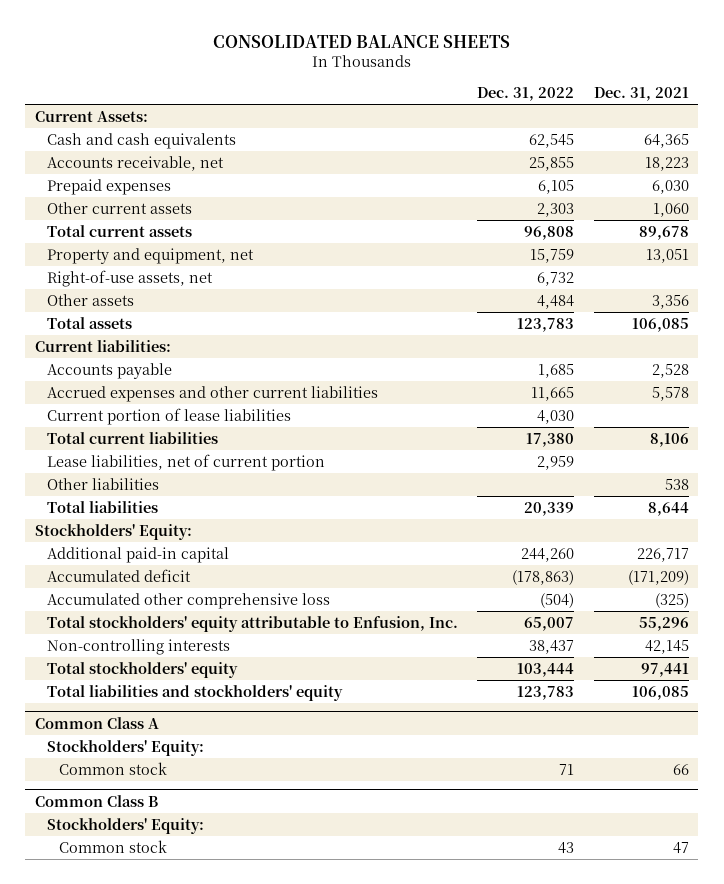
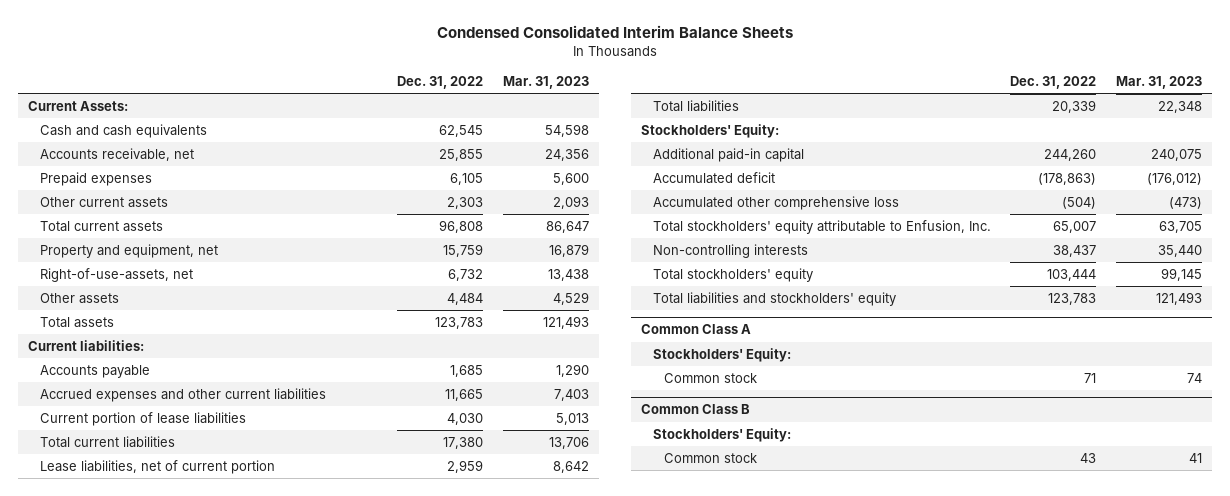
[212,34,510,48] CONSOLIDATED BALANCE SHEETS -> [436,25,793,39] Condensed Consolidated Interim Balance Sheets
[593,86,689,101] Dec. 31, 2021 -> none
none -> [502,75,589,89] Mar. 31, 2023
[47,269,214,287] Right-of-use assets, net -> [39,267,193,282] Right-of-use-assets, net
[47,477,160,490] Other liabilities -> none

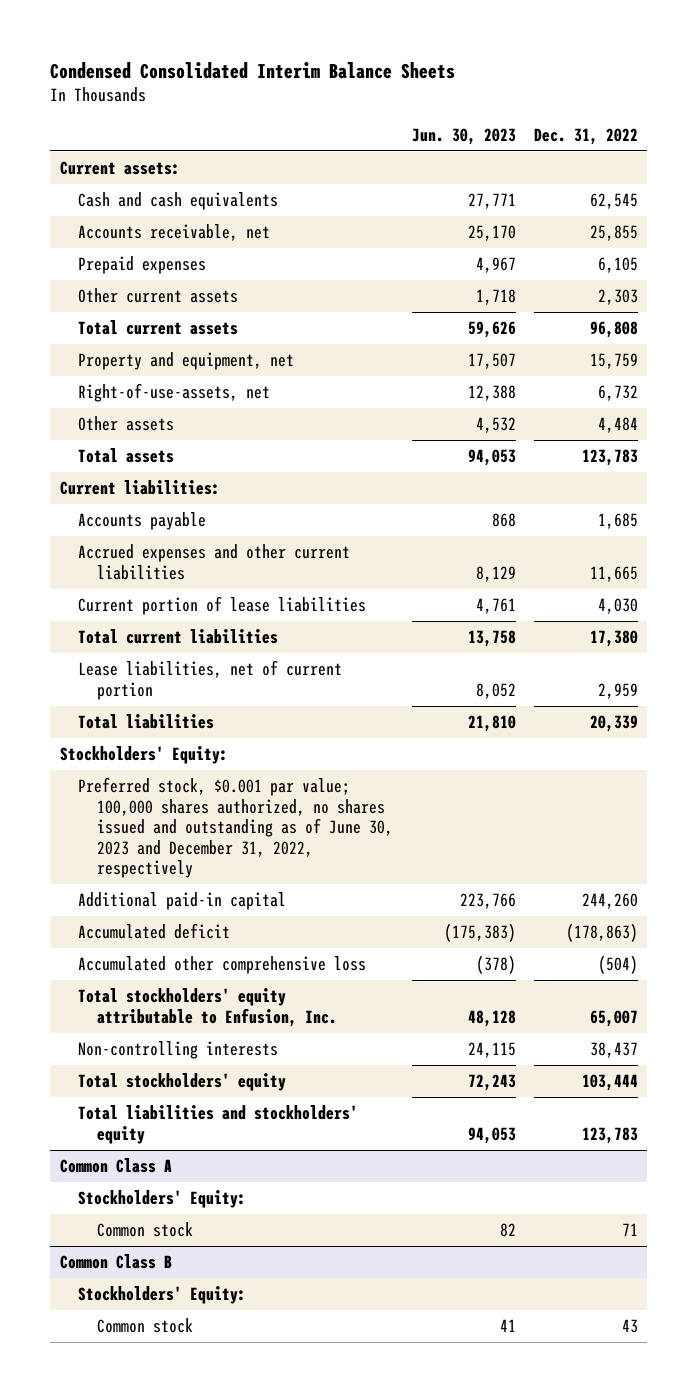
[502,75,589,89] Mar. 31, 2023 -> none
none -> [411,127,516,145] Jun. 30, 2023
[28,100,129,111] Current Assets: -> [59,161,180,176] Current assets:
none -> [78,777,394,878] Preferred stock, $0.001 par value; 100,000 shares authorized, no shares issued and outstanding as of June 30, 2023 and December 31, 2022, respectively

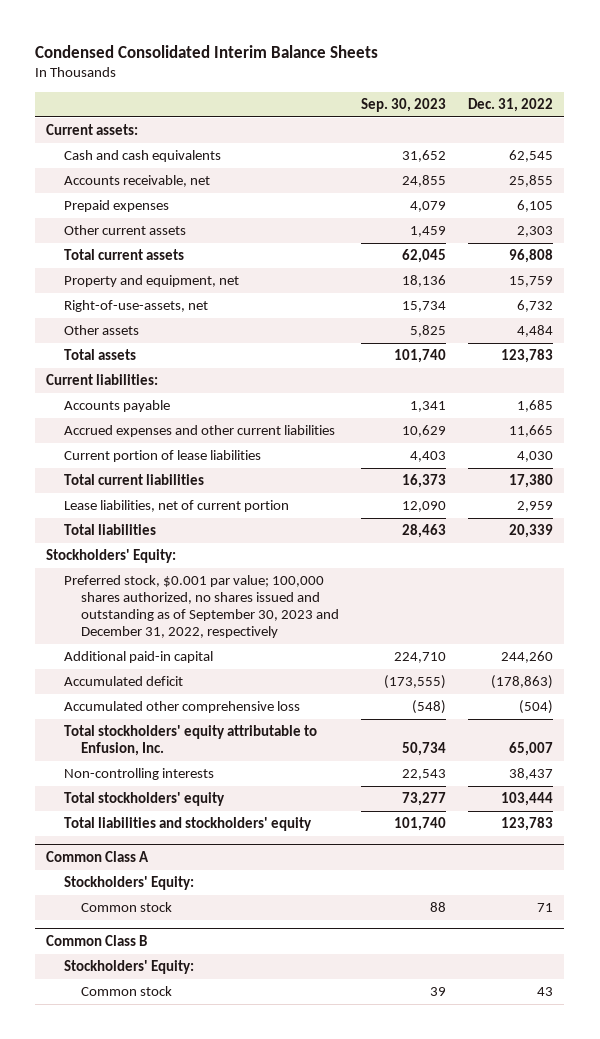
[411,127,516,145] Jun. 30, 2023 -> none
none -> [361,97,447,112] Sep. 30, 2023
[78,777,394,878] Preferred stock, $0.001 par value; 100,000 shares authorized, no shares issued and outstanding as of June 30, 2023 and December 31, 2022, respectively -> [63,575,340,638] Preferred stock, $0.001 par value; 100,000 shares authorized, no shares issued and outstanding as of September 30, 2023 and December 31, 2022, respectively

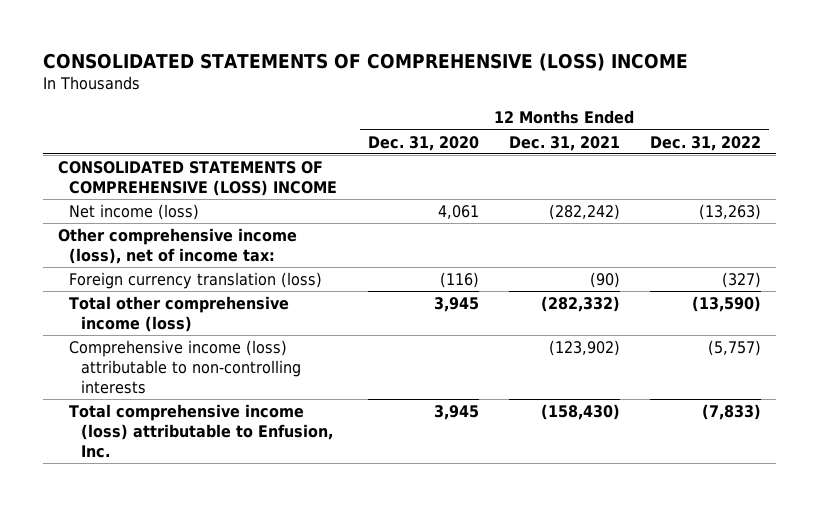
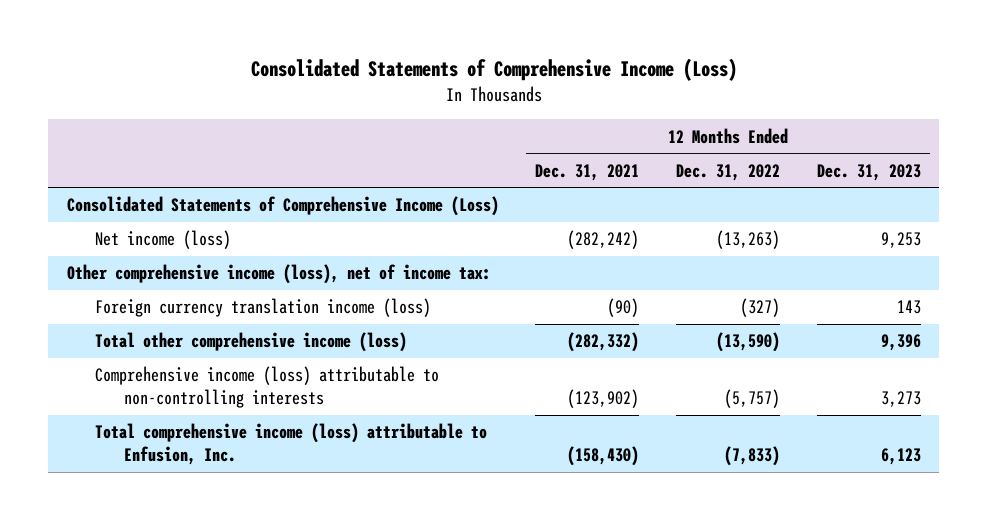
[42,52,688,71] CONSOLIDATED STATEMENTS OF COMPREHENSIVE (LOSS) INCOME -> [250,58,737,82] Consolidated Statements of Comprehensive Income (Loss)
[367,135,479,151] Dec. 31, 2020 -> none
none -> [816,163,921,181] Dec. 31, 2023
[57,160,338,197] CONSOLIDATED STATEMENTS OF COMPREHENSIVE (LOSS) INCOME -> [66,196,499,217] Consolidated Statements of Comprehensive Income (Loss)
[69,271,323,289] Foreign currency translation (loss) -> [95,298,432,318] Foreign currency translation income (loss)

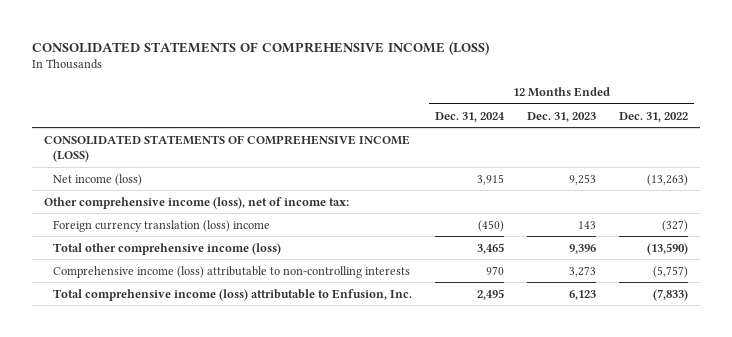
[250,58,737,82] Consolidated Statements of Comprehensive Income (Loss) -> [32,40,490,55] CONSOLIDATED STATEMENTS OF COMPREHENSIVE INCOME (LOSS)
[535,163,640,181] Dec. 31, 2021 -> none
none -> [435,111,506,122] Dec. 31, 2024
[66,196,499,217] Consolidated Statements of Comprehensive Income (Loss) -> [43,134,410,163] CONSOLIDATED STATEMENTS OF COMPREHENSIVE INCOME (LOSS)
[95,298,432,318] Foreign currency translation income (loss) -> [53,219,271,232] Foreign currency translation (loss) income

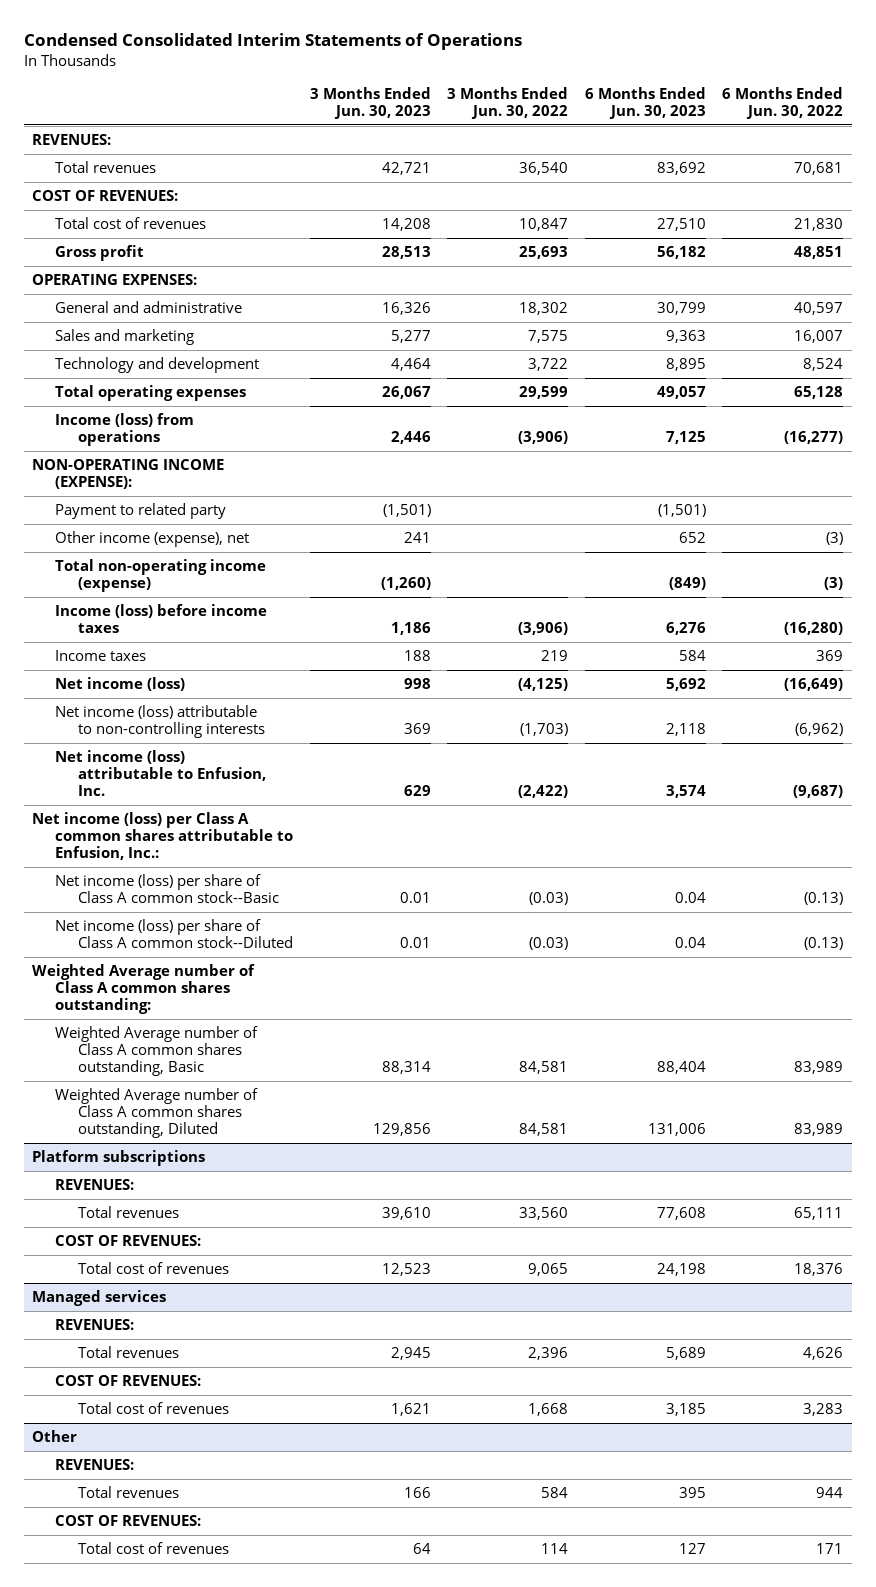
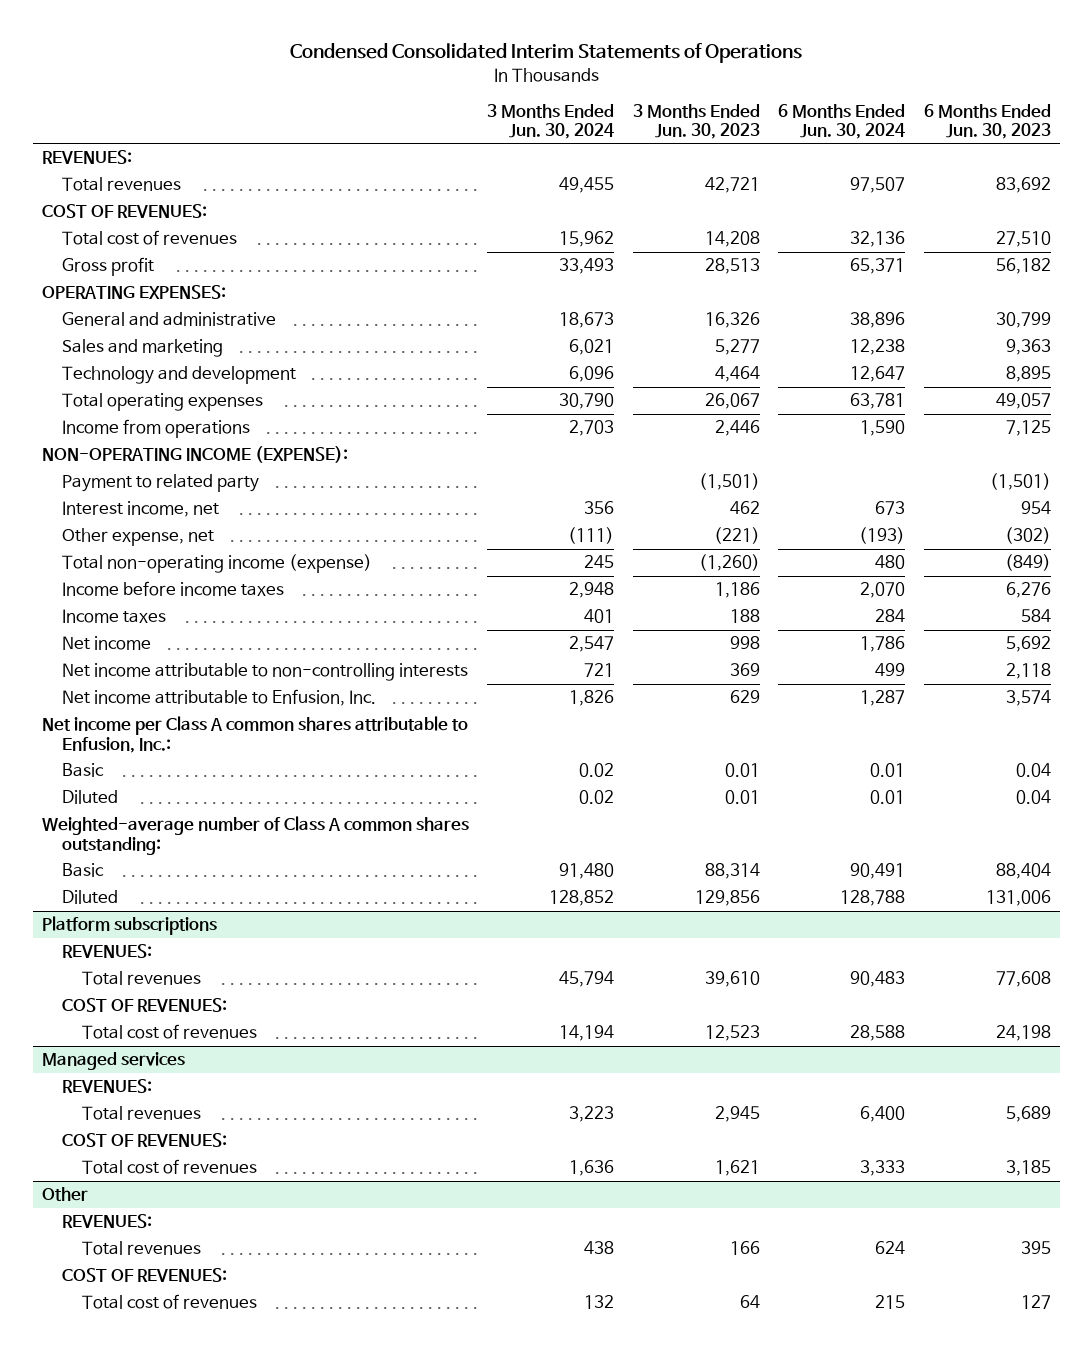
[447,87,569,119] 3 Months Ended Jun. 30, 2022 -> none
[722,87,844,119] 6 Months Ended Jun. 30, 2022 -> none
none -> [487,103,615,140] 3 Months Ended Jun. 30, 2024
none -> [778,103,906,140] 6 Months Ended Jun. 30, 2024
[55,413,195,446] Income (loss) from operations -> [61,419,250,439] Income from operations
none -> [61,501,219,518] Interest income, net
[55,531,250,548] Other income (expense), net -> [61,528,214,547] Other expense, net
[403,532,431,544] 241 -> [713,527,760,545] (221)
[678,532,706,544] 652 -> [1004,527,1051,545] (302)
[55,604,268,633] Income (loss) before income taxes -> [61,581,284,597] Income before income taxes
[55,677,186,692] Net income (loss) -> [61,636,151,651] Net income
[55,705,265,738] Net income (loss) attributable to non-controlling interests -> [61,663,468,682] Net income attributable to non-controlling interests
[55,750,266,796] Net income (loss) attributable to Enfusion, Inc. -> [61,689,376,707] Net income attributable to Enfusion, Inc.
[32,812,294,860] Net income (loss) per Class A common shares attributable to Enfusion, Inc.: -> [41,716,468,753] Net income per Class A common shares attributable to Enfusion, Inc.:
[55,874,279,903] Net income (loss) per share of Class A common stock--Basic -> [61,763,104,778] Basic
[55,919,293,948] Net income (loss) per share of Class A common stock--Diluted -> [61,790,118,805] Diluted
[32,964,256,1014] Weighted Average number of Class A common shares outstanding: -> [41,816,469,855] Weighted-average number of Class A common shares outstanding:
[55,1026,259,1076] Weighted Average number of Class A common shares outstanding, Basic -> [61,863,104,878] Basic
[55,1088,259,1138] Weighted Average number of Class A common shares outstanding, Diluted -> [61,890,118,905] Diluted

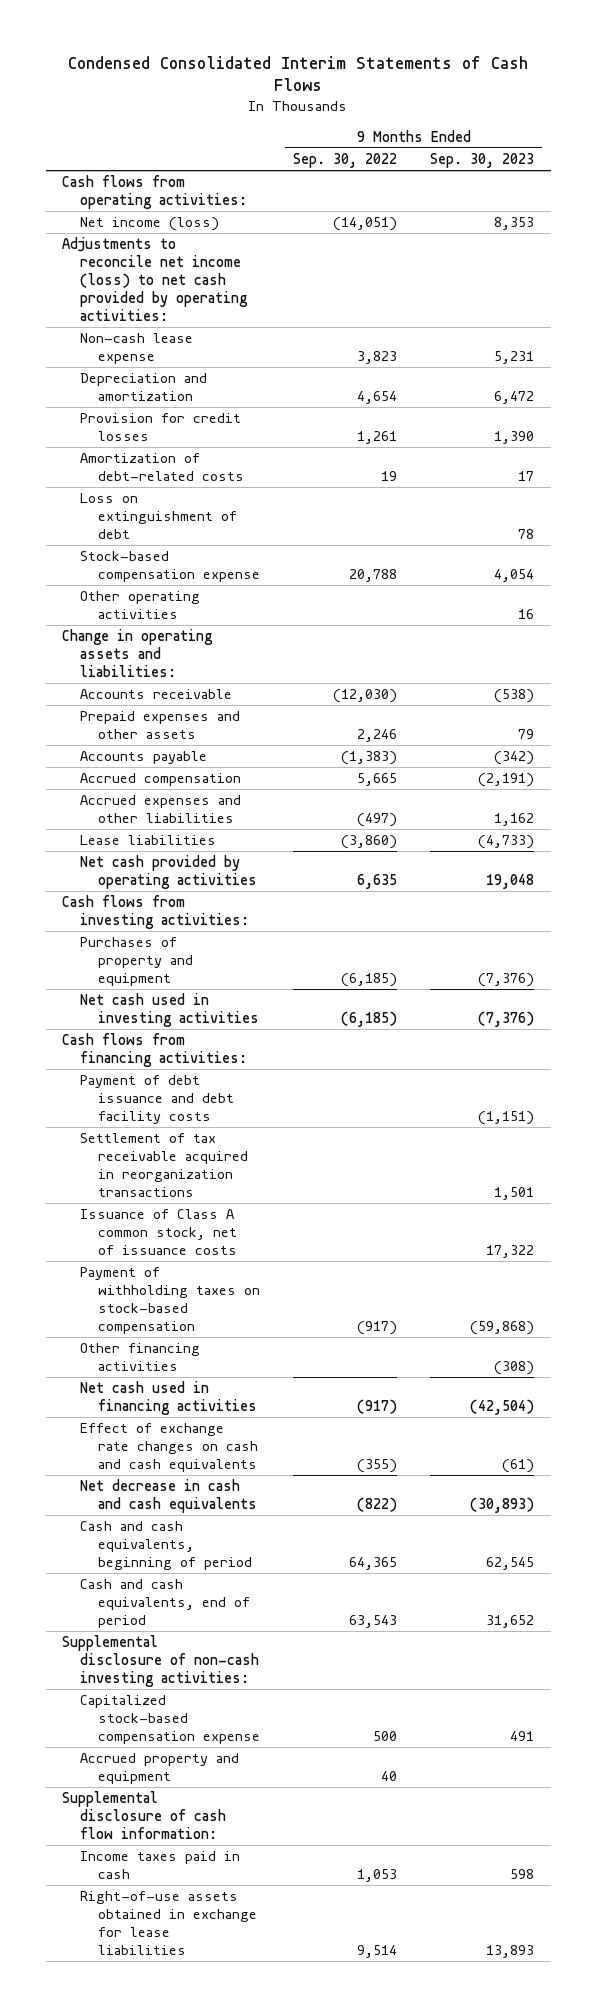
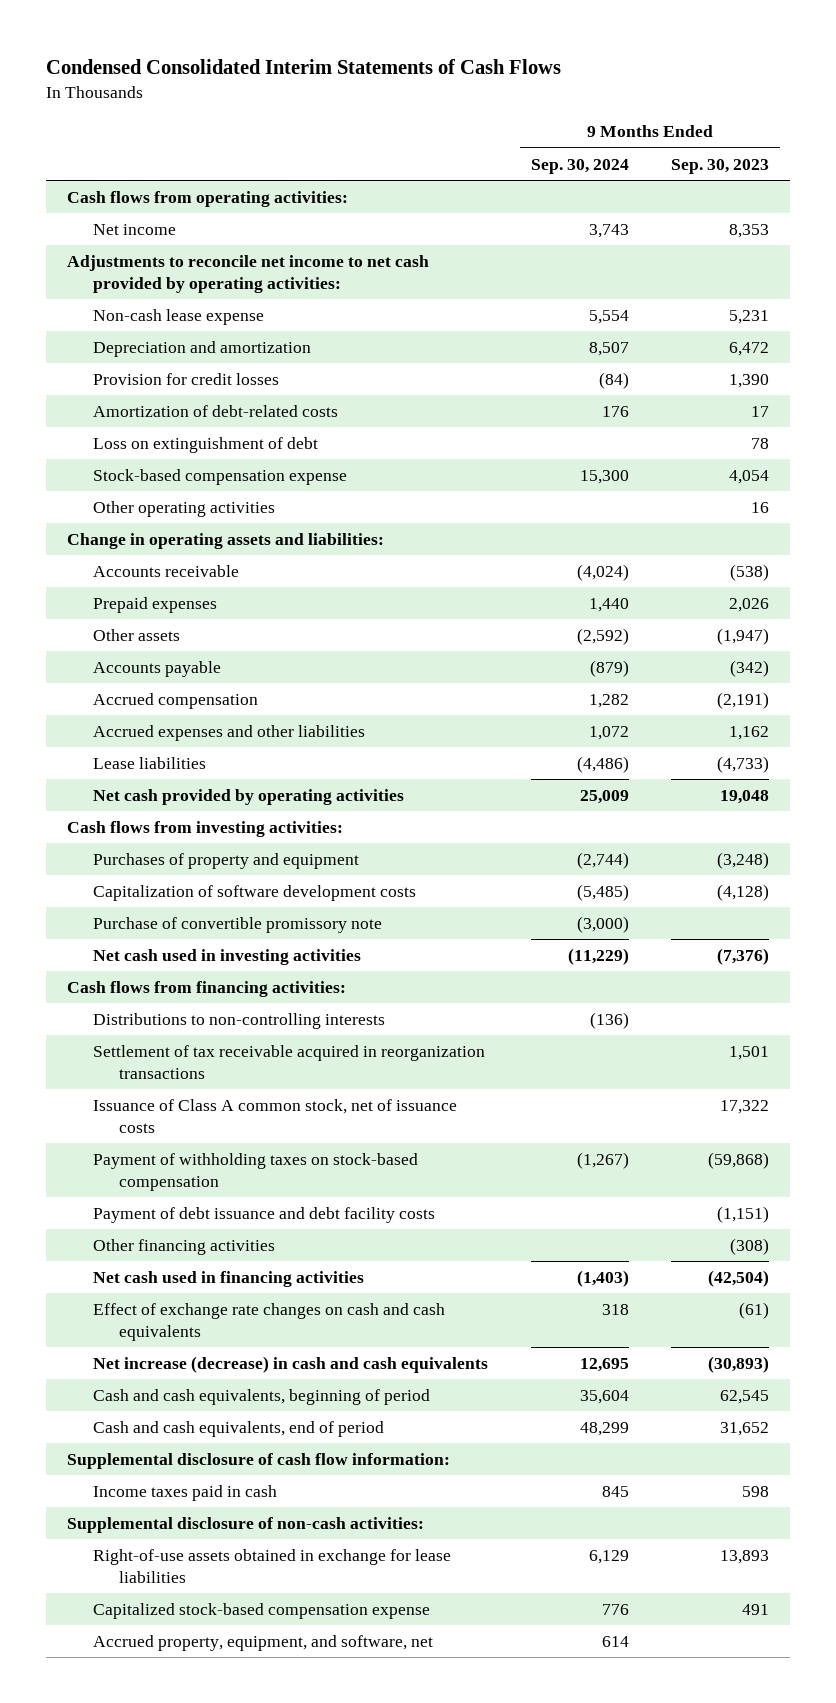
[293,153,398,169] Sep. 30, 2022 -> none
none -> [530,158,629,174] Sep. 30, 2024
[80,217,220,232] Net income (loss) -> [93,223,177,235] Net income
[62,237,249,322] Adjustments to reconcile net income (loss) to net cash provided by operating activities: -> [67,254,430,293] Adjustments to reconcile net income to net cash provided by operating activities:
[80,711,241,740] Prepaid expenses and other assets -> none
none -> [93,596,218,613] Prepaid expenses
none -> [93,628,181,641] Other assets
[478,973,535,988] (7,376) -> [717,851,770,869] (3,248)
none -> [93,884,417,901] Capitalization of software development costs
none -> [93,916,383,933] Purchase of convertible promissory note
none -> [93,1012,386,1029] Distributions to non-controlling interests
[80,1075,235,1125] Payment of debt issuance and debt facility costs -> [93,1206,436,1223] Payment of debt issuance and debt facility costs
[80,1479,258,1514] Net decrease in cash and cash equivalents -> [93,1355,489,1373] Net increase (decrease) in cash and cash equivalents
[62,1635,260,1688] Supplemental disclosure of non-cash investing activities: -> none
[80,1753,240,1785] Accrued property and equipment -> none
none -> [67,1516,425,1533] Supplemental disclosure of non-cash activities:
[80,1695,261,1745] Capitalized stock-based compensation expense -> [93,1602,431,1619] Capitalized stock-based compensation expense
none -> [93,1634,434,1651] Accrued property, equipment, and software, net

